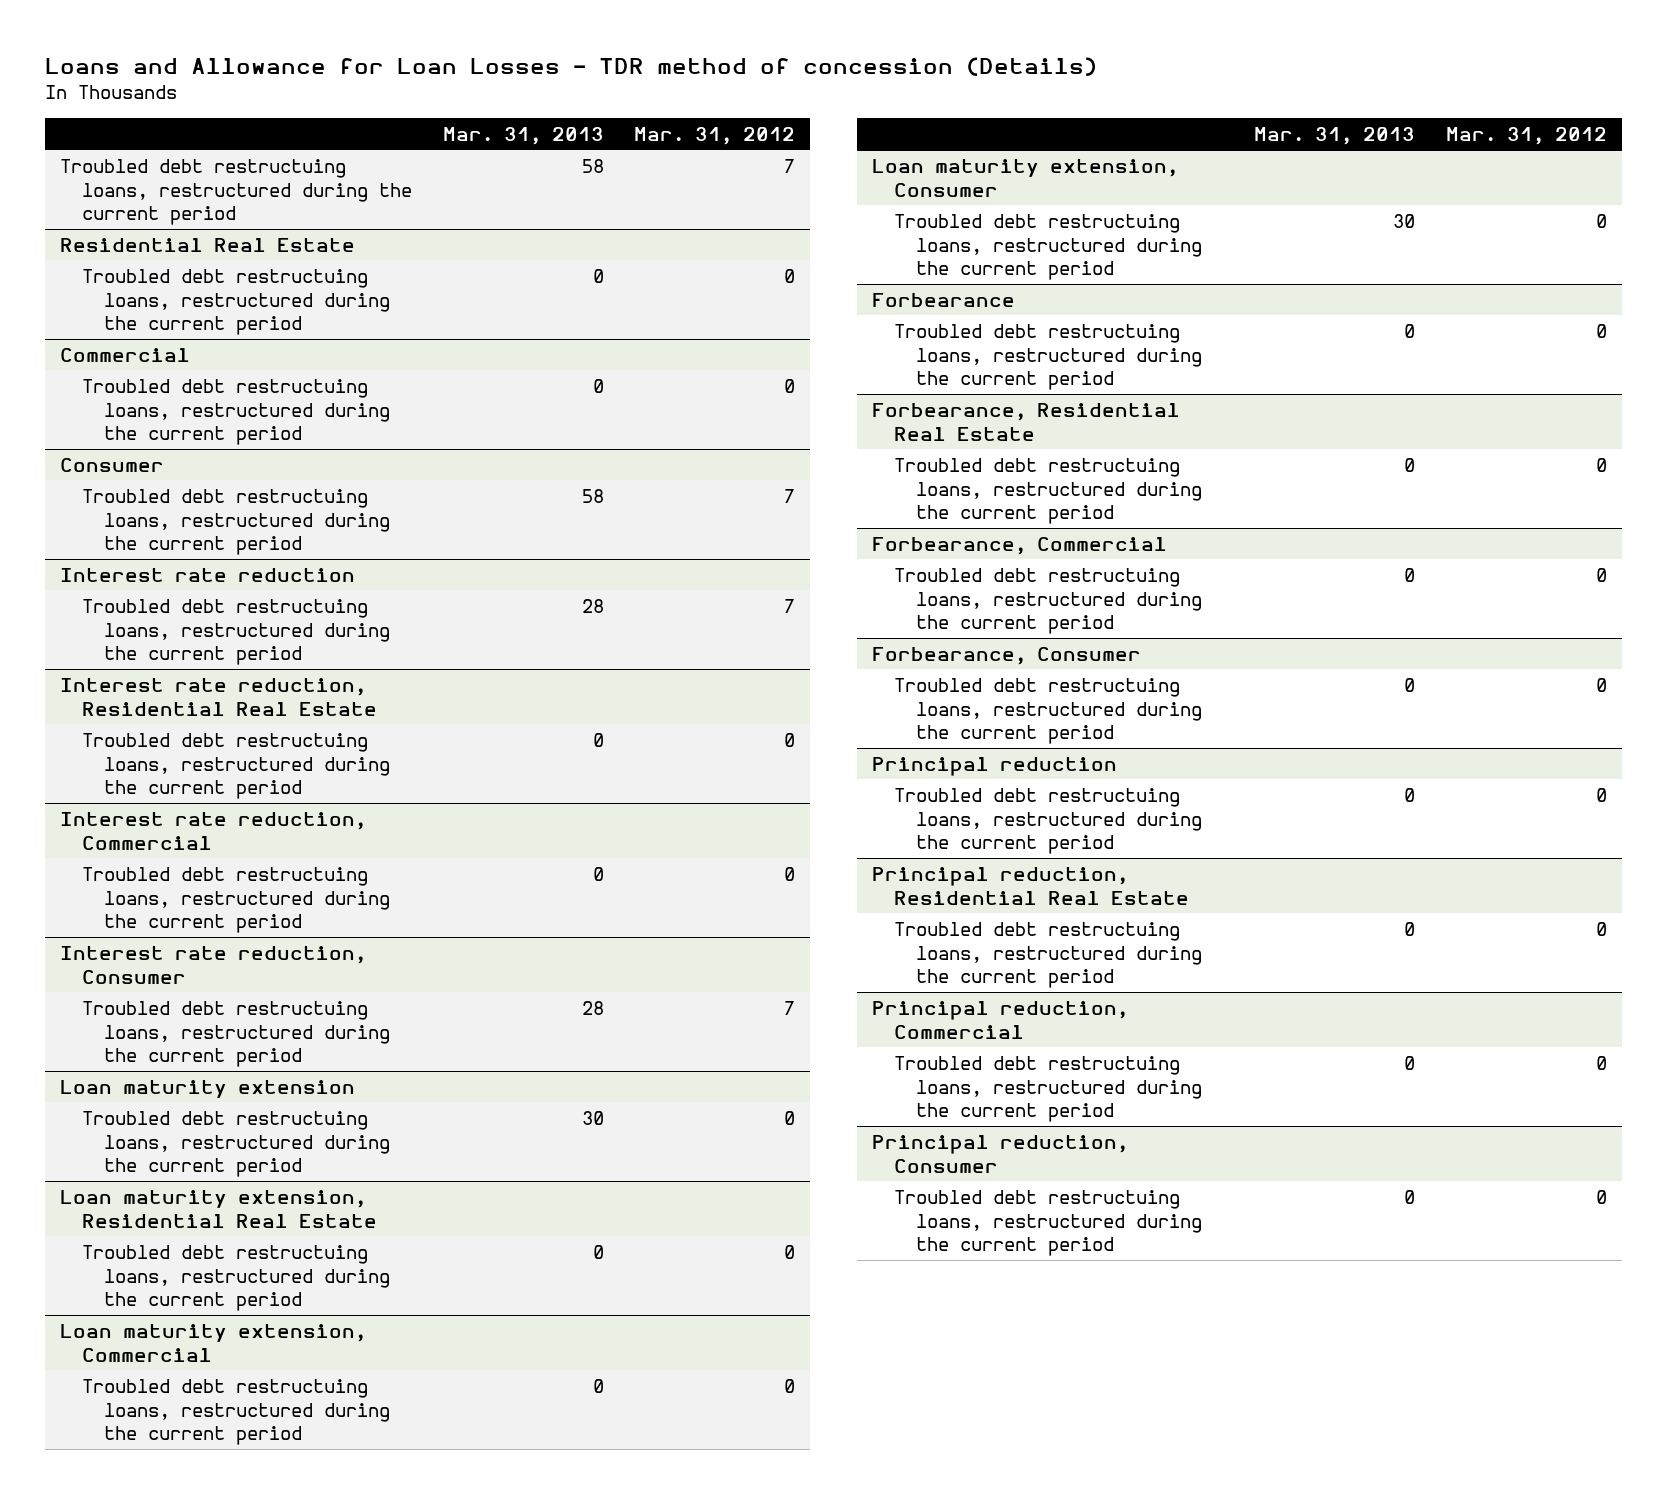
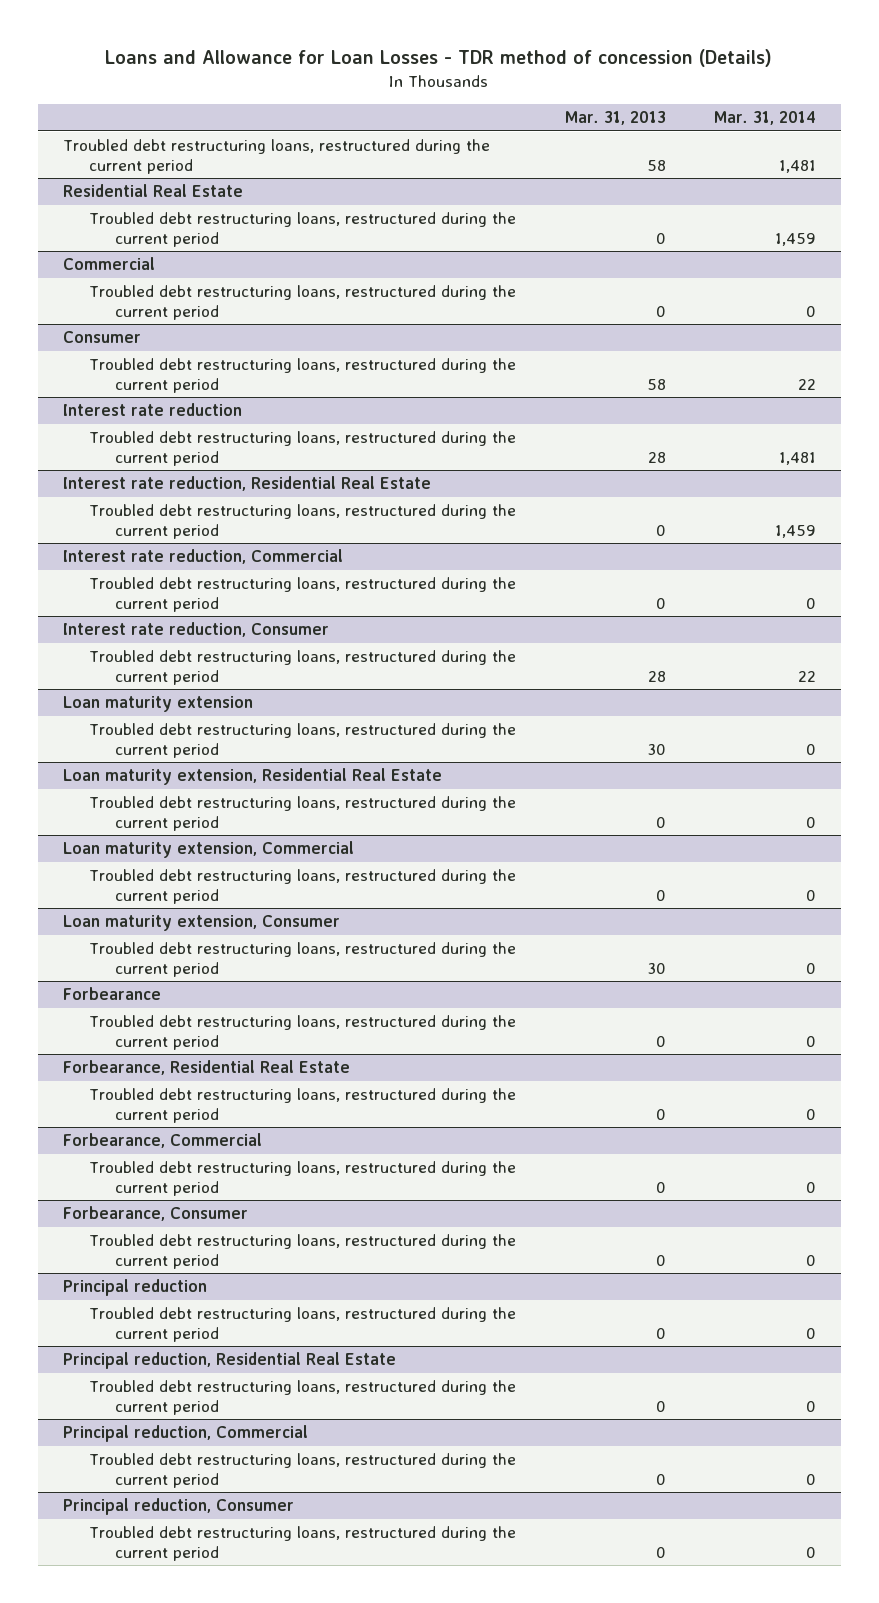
[634,126,796,145] Mar. 31, 2012 -> none
none -> [714,110,817,125] Mar. 31, 2014
[60,158,412,226] Troubled debt restructuing loans, restructured during the current period -> [62,139,490,174] Troubled debt restructuring loans, restructured during the current period
[81,268,390,336] Troubled debt restructuing loans, restructured during the current period -> [88,212,516,247] Troubled debt restructuring loans, restructured during the current period
[81,378,390,446] Troubled debt restructuing loans, restructured during the current period -> [88,285,516,320] Troubled debt restructuring loans, restructured during the current period
[81,488,390,556] Troubled debt restructuing loans, restructured during the current period -> [88,358,516,393] Troubled debt restructuring loans, restructured during the current period
[81,598,390,666] Troubled debt restructuing loans, restructured during the current period -> [88,431,516,466] Troubled debt restructuring loans, restructured during the current period
[81,732,390,800] Troubled debt restructuing loans, restructured during the current period -> [88,504,516,539] Troubled debt restructuring loans, restructured during the current period
[81,866,390,934] Troubled debt restructuing loans, restructured during the current period -> [88,577,516,612] Troubled debt restructuring loans, restructured during the current period
[81,1000,390,1068] Troubled debt restructuing loans, restructured during the current period -> [88,650,516,685] Troubled debt restructuring loans, restructured during the current period
[81,1110,390,1178] Troubled debt restructuing loans, restructured during the current period -> [88,723,516,758] Troubled debt restructuring loans, restructured during the current period
[81,1244,390,1312] Troubled debt restructuing loans, restructured during the current period -> [88,796,516,831] Troubled debt restructuring loans, restructured during the current period
[81,1378,390,1446] Troubled debt restructuing loans, restructured during the current period -> [88,869,516,904] Troubled debt restructuring loans, restructured during the current period
[893,213,1202,281] Troubled debt restructuing loans, restructured during the current period -> [88,942,516,977] Troubled debt restructuring loans, restructured during the current period
[893,323,1202,391] Troubled debt restructuing loans, restructured during the current period -> [88,1015,516,1050] Troubled debt restructuring loans, restructured during the current period
[893,457,1202,525] Troubled debt restructuing loans, restructured during the current period -> [88,1088,516,1123] Troubled debt restructuring loans, restructured during the current period
[893,567,1202,635] Troubled debt restructuing loans, restructured during the current period -> [88,1161,516,1196] Troubled debt restructuring loans, restructured during the current period
[893,677,1202,745] Troubled debt restructuing loans, restructured during the current period -> [88,1234,516,1269] Troubled debt restructuring loans, restructured during the current period
[893,787,1202,855] Troubled debt restructuing loans, restructured during the current period -> [88,1307,516,1342] Troubled debt restructuring loans, restructured during the current period
[893,921,1202,989] Troubled debt restructuing loans, restructured during the current period -> [88,1380,516,1415] Troubled debt restructuring loans, restructured during the current period
[893,1055,1202,1123] Troubled debt restructuing loans, restructured during the current period -> [88,1453,516,1488] Troubled debt restructuring loans, restructured during the current period
[893,1189,1202,1257] Troubled debt restructuing loans, restructured during the current period -> [88,1526,516,1561] Troubled debt restructuring loans, restructured during the current period

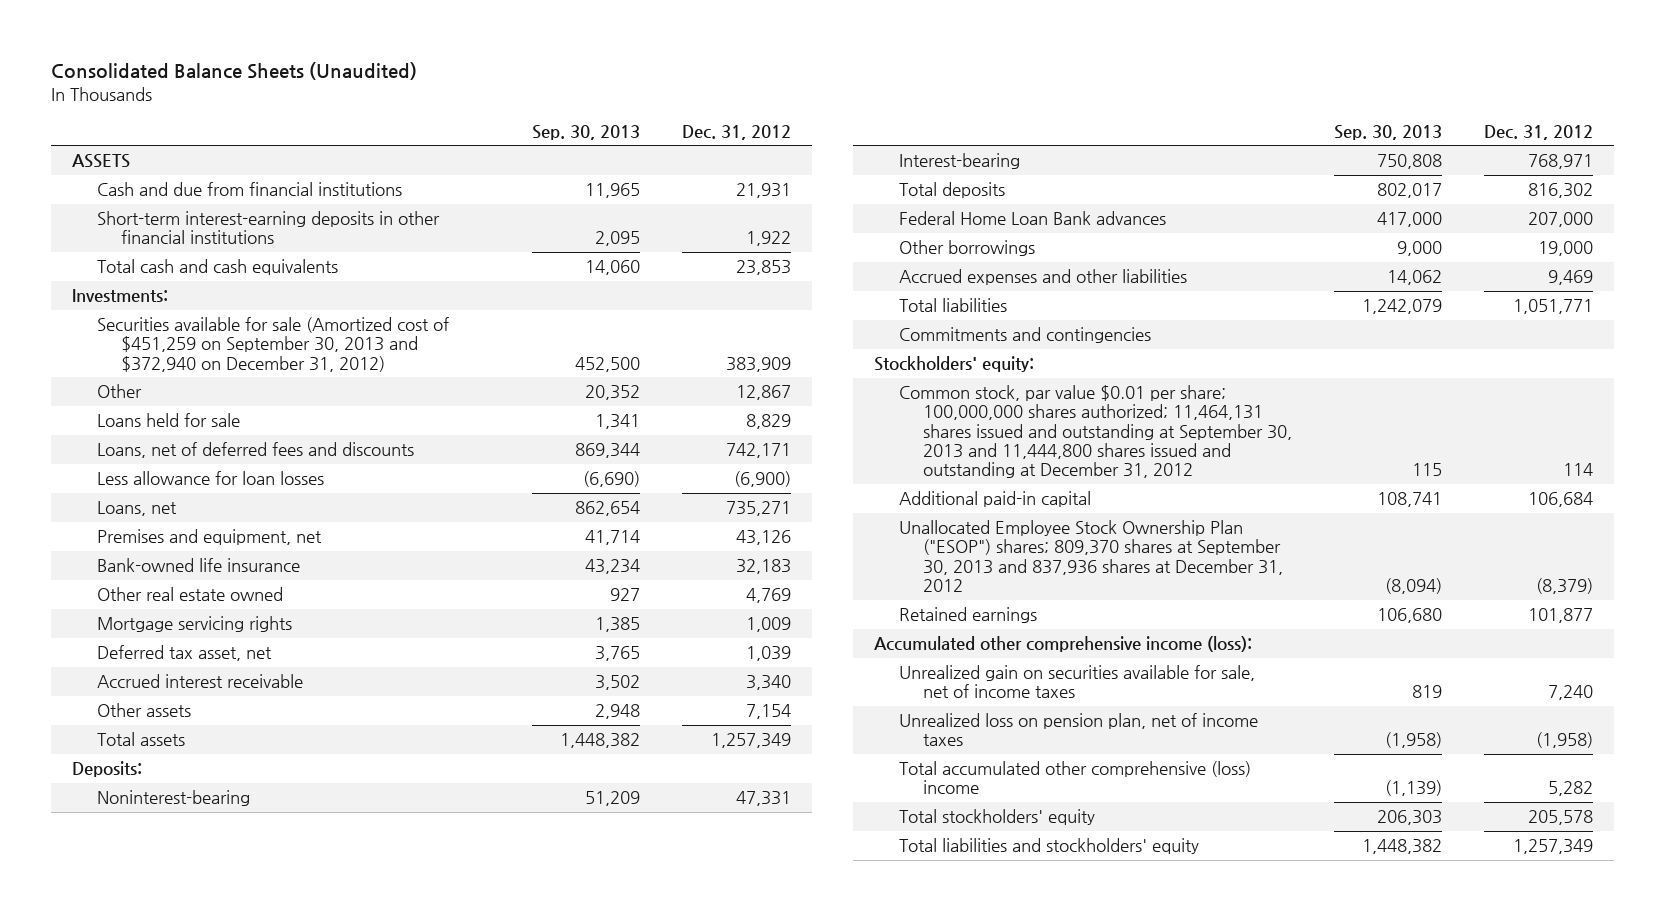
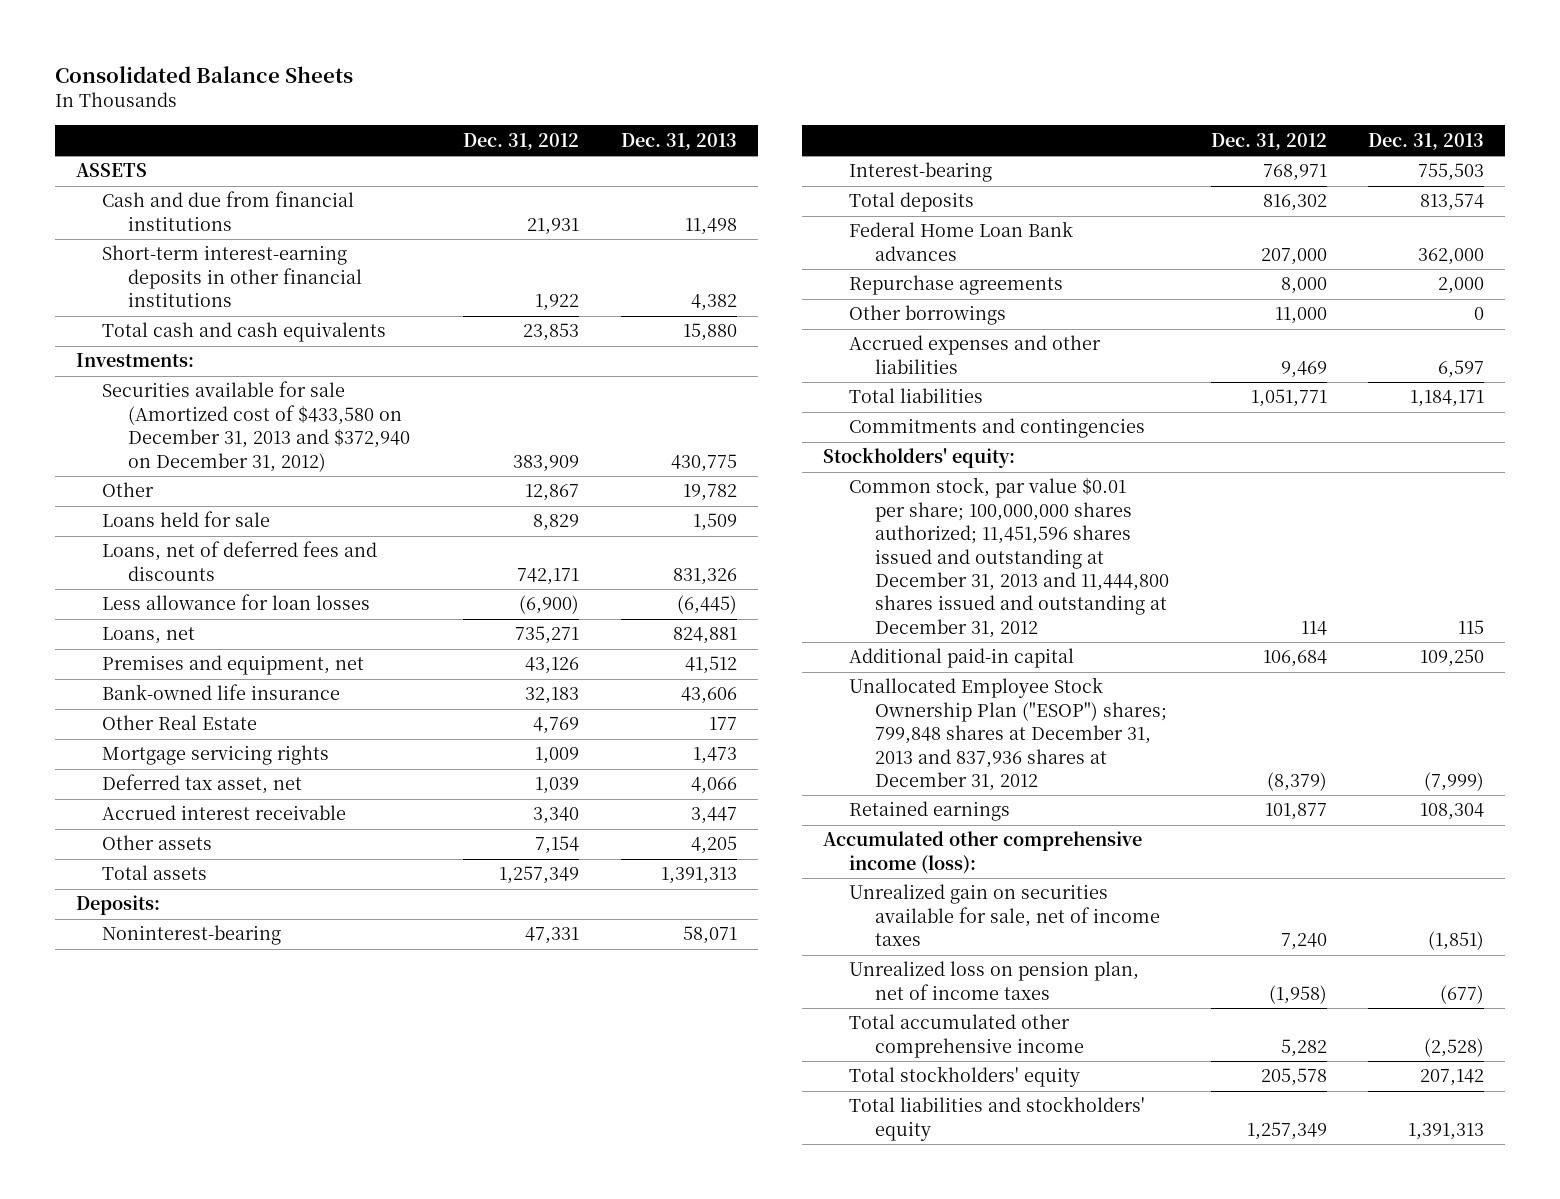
[51,62,418,81] Consolidated Balance Sheets (Unaudited) -> [55,66,354,84] Consolidated Balance Sheets
[532,124,641,140] Sep. 30, 2013 -> none
none -> [620,132,737,150] Dec. 31, 2013
[96,317,449,372] Securities available for sale (Amortized cost of $451,259 on September 30, 2013 and $372,940 on December 31, 2012) -> [101,381,411,472] Securities available for sale (Amortized cost of $433,580 on December 31, 2013 and $372,940 on December 31, 2012)
[96,587,283,602] Other real estate owned -> [101,715,257,731] Other Real Estate
none -> [849,275,1064,296] Repurchase agreements
[1537,241,1593,257] 19,000 -> [1274,307,1327,325] 11,000
[898,385,1293,479] Common stock, par value $0.01 per share; 100,000,000 shares authorized; 11,464,131 shares issued and outstanding at September 30, 2013 and 11,444,800 shares issued and outstanding at December 31, 2012 -> [849,477,1170,638] Common stock, par value $0.01 per share; 100,000,000 shares authorized; 11,451,596 shares issued and outstanding at December 31, 2013 and 11,444,800 shares issued and outstanding at December 31, 2012
[898,520,1284,592] Unallocated Employee Stock Ownership Plan ("ESOP") shares; 809,370 shares at September 30, 2013 and 837,936 shares at December 31, 2012 -> [849,677,1168,791] Unallocated Employee Stock Ownership Plan ("ESOP") shares; 799,848 shares at December 31, 2013 and 837,936 shares at December 31, 2012
[898,761,1251,795] Total accumulated other comprehensive (loss) income -> [849,1014,1085,1058] Total accumulated other comprehensive income

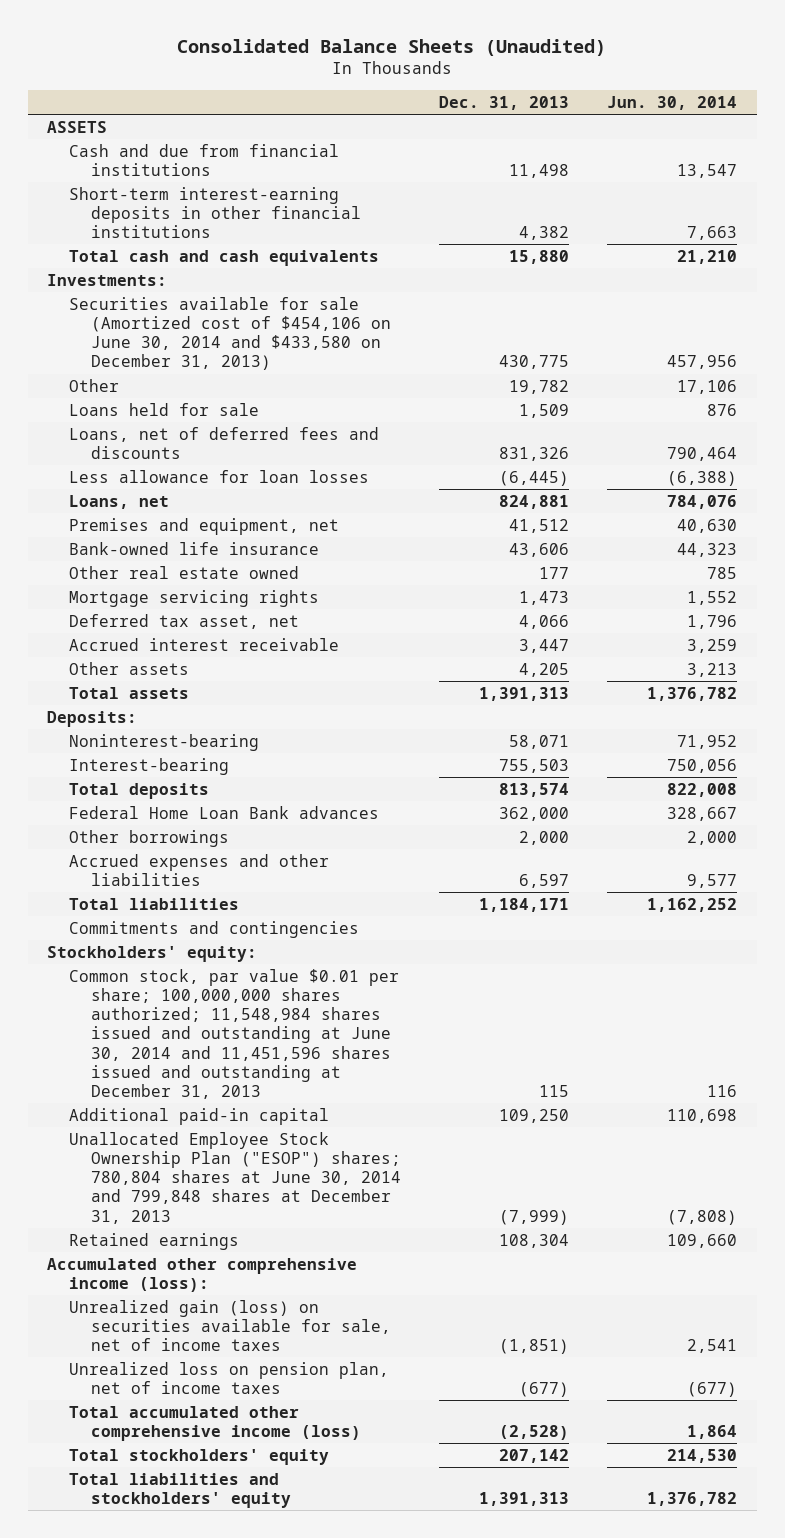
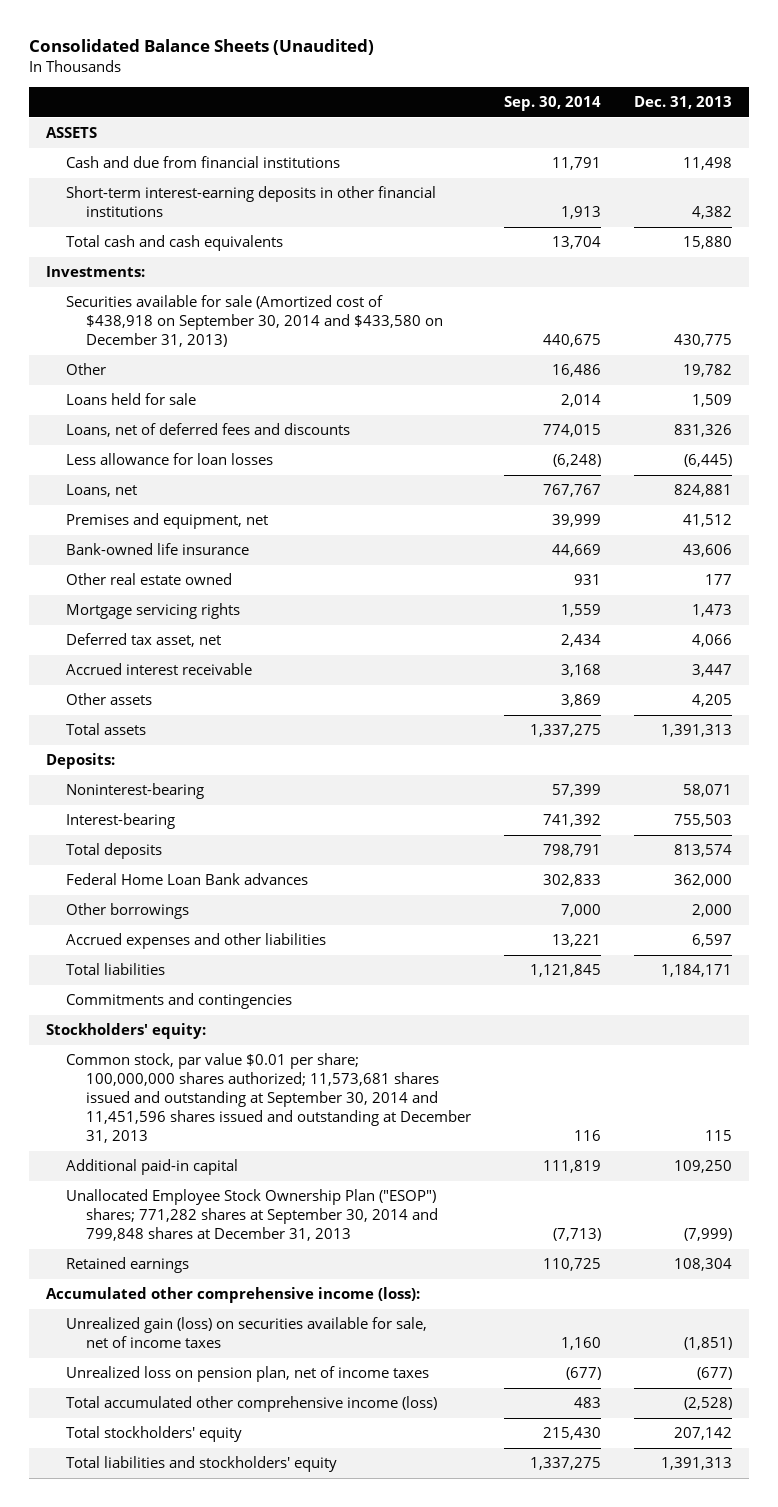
[607,96,738,111] Jun. 30, 2014 -> none
none -> [504,96,602,112] Sep. 30, 2014
[68,296,391,371] Securities available for sale (Amortized cost of $454,106 on June 30, 2014 and $433,580 on December 31, 2013) -> [65,295,443,348] Securities available for sale (Amortized cost of $438,918 on September 30, 2014 and $433,580 on December 31, 2013)
[68,968,399,1100] Common stock, par value $0.01 per share; 100,000,000 shares authorized; 11,548,984 shares issued and outstanding at June 30, 2014 and 11,451,596 shares issued and outstanding at December 31, 2013 -> [65,1053,471,1144] Common stock, par value $0.01 per share; 100,000,000 shares authorized; 11,573,681 shares issued and outstanding at September 30, 2014 and 11,451,596 shares issued and outstanding at December 31, 2013
[68,1131,401,1224] Unallocated Employee Stock Ownership Plan ("ESOP") shares; 780,804 shares at June 30, 2014 and 799,848 shares at December 31, 2013 -> [65,1189,438,1242] Unallocated Employee Stock Ownership Plan ("ESOP") shares; 771,282 shares at September 30, 2014 and 799,848 shares at December 31, 2013

